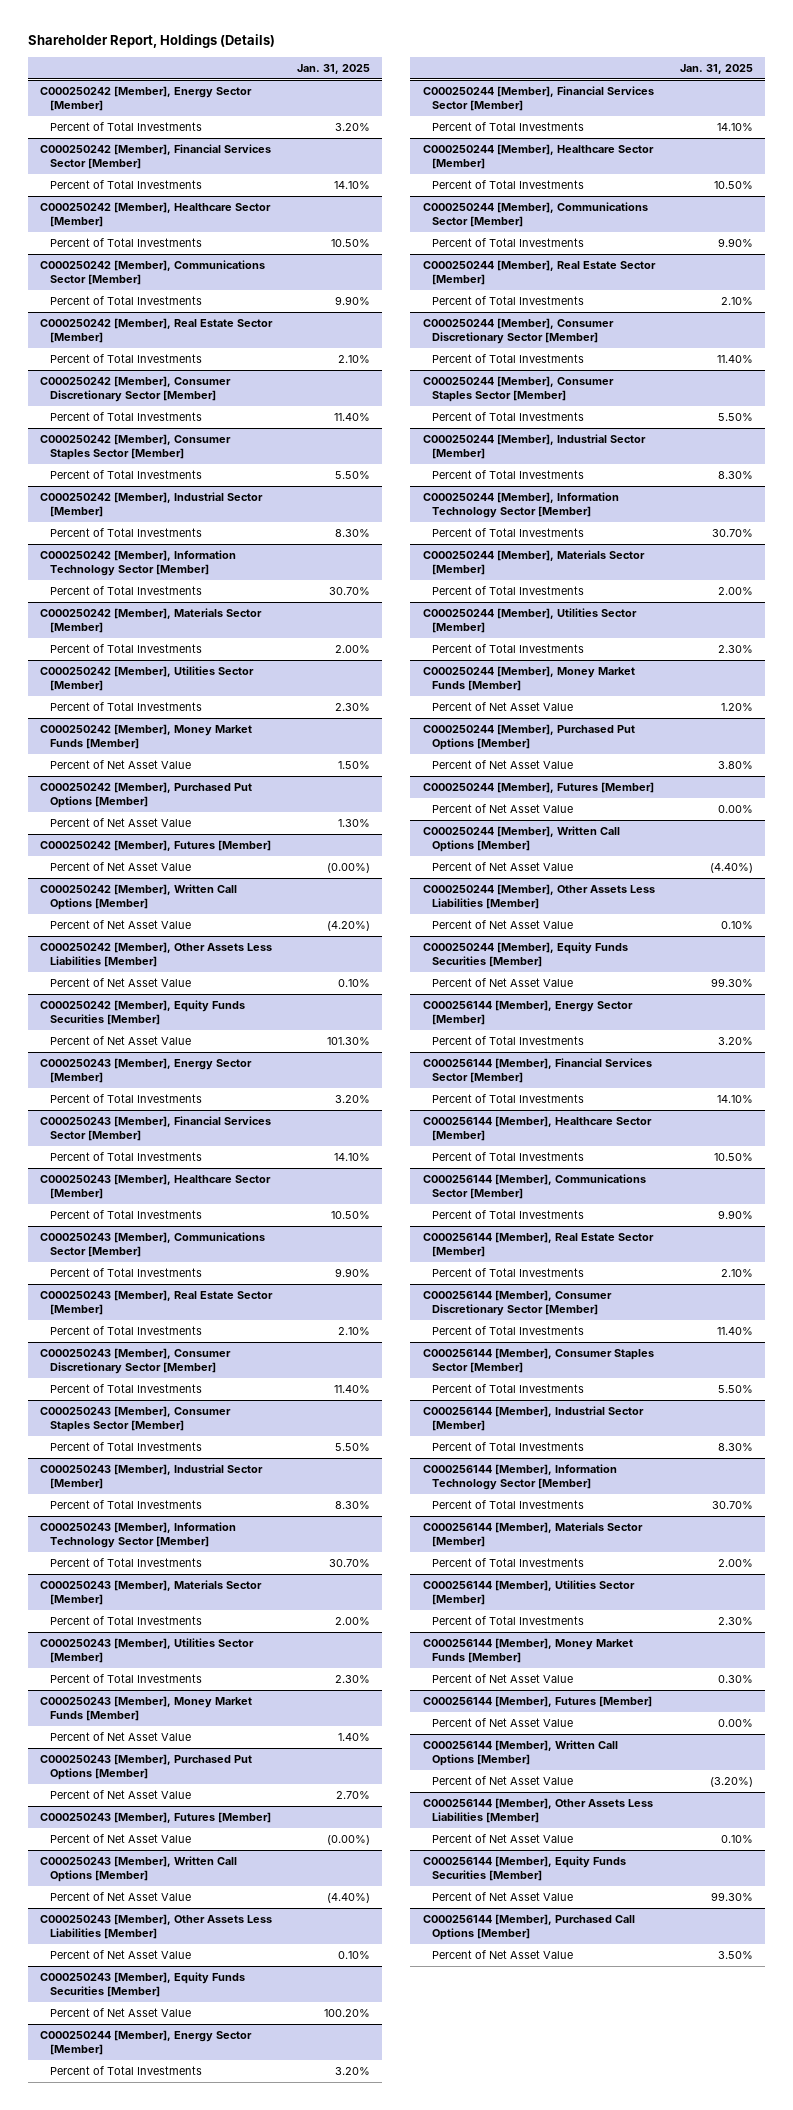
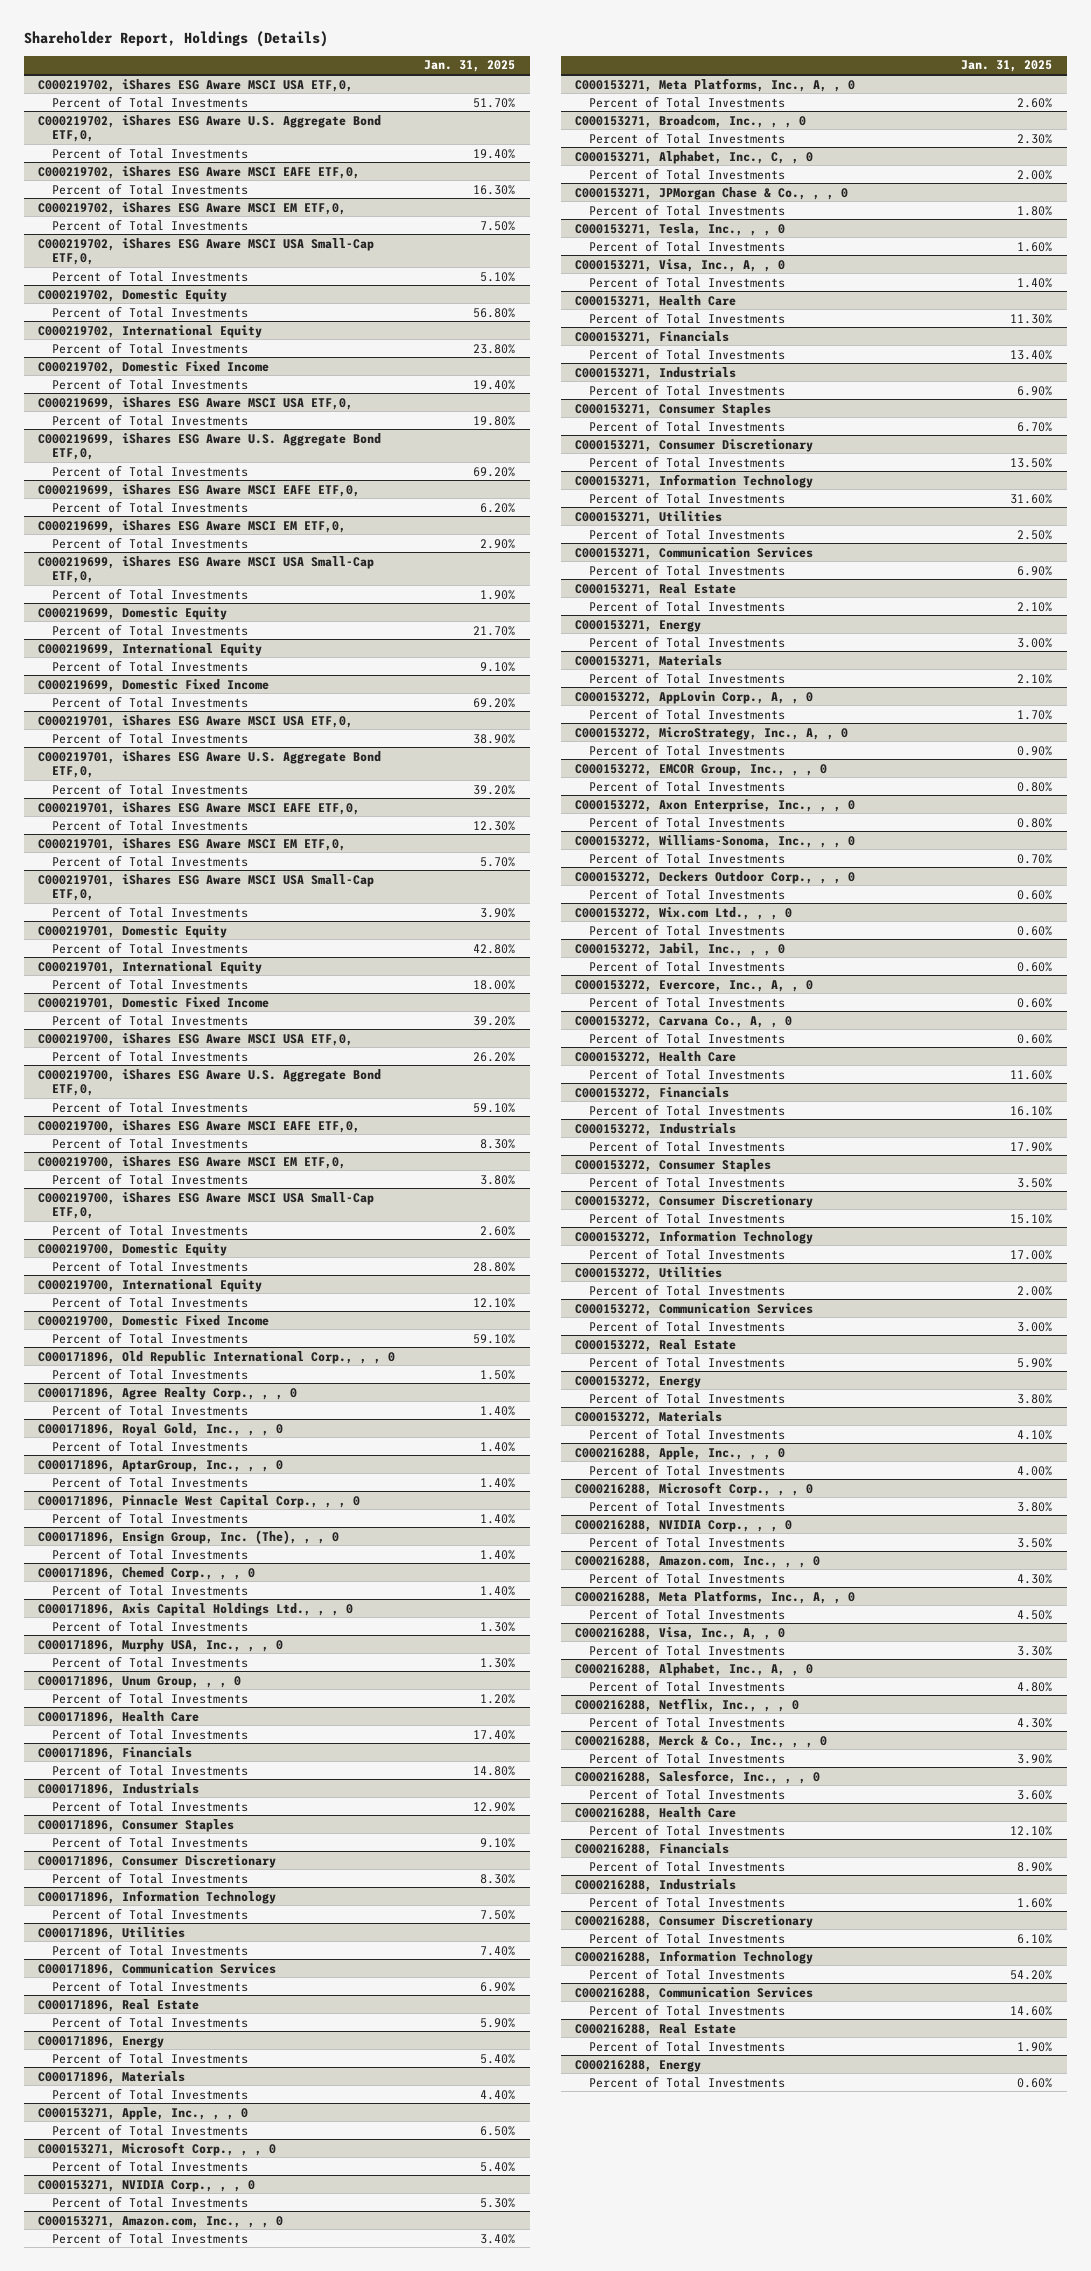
[40,86,253,112] C000250242 [Member], Energy Sector [Member] -> none
[40,144,272,170] C000250242 [Member], Financial Services Sector [Member] -> none
[40,202,272,228] C000250242 [Member], Healthcare Sector [Member] -> none
[40,260,266,286] C000250242 [Member], Communications Sector [Member] -> none
[40,318,274,344] C000250242 [Member], Real Estate Sector [Member] -> none
[40,376,232,403] C000250242 [Member], Consumer Discretionary Sector [Member] -> none
[40,434,232,461] C000250242 [Member], Consumer Staples Sector [Member] -> none
[40,492,264,518] C000250242 [Member], Industrial Sector [Member] -> none
none -> [38,78,354,92] C000219702, iShares ESG Aware MSCI USA ETF,0,
[335,123,371,132] 3.20% -> [473,97,516,108] 51.70%
none -> [38,114,382,143] C000219702, iShares ESG Aware U.S. Aggregate Bond ETF,0,
[334,181,371,190] 14.10% -> [473,148,516,159] 19.40%
none -> [38,165,361,179] C000219702, iShares ESG Aware MSCI EAFE ETF,0,
[331,239,371,248] 10.50% -> [473,184,516,195] 16.30%
none -> [38,201,347,215] C000219702, iShares ESG Aware MSCI EM ETF,0,
[335,296,371,306] 9.90% -> [480,220,516,231] 7.50%
none -> [38,237,375,266] C000219702, iShares ESG Aware MSCI USA Small-Cap ETF,0,
[338,355,371,364] 2.10% -> [480,271,516,282] 5.10%
none -> [38,288,228,302] C000219702, Domestic Equity
[334,413,371,422] 11.40% -> [473,307,516,318] 56.80%
none -> [38,324,263,338] C000219702, International Equity
[335,471,371,480] 5.50% -> [473,343,516,354] 23.80%
none -> [38,360,270,374] C000219702, Domestic Fixed Income
none -> [51,377,248,390] Percent of Total Investments
none -> [38,396,354,410] C000219699, iShares ESG Aware MSCI USA ETF,0,
none -> [51,413,248,426] Percent of Total Investments
none -> [38,432,382,461] C000219699, iShares ESG Aware U.S. Aggregate Bond ETF,0,
none -> [51,464,248,477] Percent of Total Investments
none -> [38,483,361,497] C000219699, iShares ESG Aware MSCI EAFE ETF,0,
none -> [51,500,248,513] Percent of Total Investments
none -> [38,519,347,533] C000219699, iShares ESG Aware MSCI EM ETF,0,
none -> [51,536,248,549] Percent of Total Investments
none -> [38,555,375,584] C000219699, iShares ESG Aware MSCI USA Small-Cap ETF,0,
none -> [51,587,248,600] Percent of Total Investments
none -> [38,606,228,620] C000219699, Domestic Equity
none -> [51,623,248,636] Percent of Total Investments
none -> [38,642,263,656] C000219699, International Equity
none -> [51,659,248,672] Percent of Total Investments
none -> [38,678,270,692] C000219699, Domestic Fixed Income
none -> [51,695,248,708] Percent of Total Investments
none -> [38,714,354,728] C000219701, iShares ESG Aware MSCI USA ETF,0,
none -> [51,731,248,744] Percent of Total Investments
none -> [38,750,382,779] C000219701, iShares ESG Aware U.S. Aggregate Bond ETF,0,
none -> [51,782,248,795] Percent of Total Investments
none -> [38,801,361,815] C000219701, iShares ESG Aware MSCI EAFE ETF,0,
none -> [51,818,248,831] Percent of Total Investments
none -> [38,837,347,851] C000219701, iShares ESG Aware MSCI EM ETF,0,
none -> [51,854,248,867] Percent of Total Investments
none -> [38,873,375,902] C000219701, iShares ESG Aware MSCI USA Small-Cap ETF,0,
none -> [51,905,248,918] Percent of Total Investments
none -> [38,924,228,938] C000219701, Domestic Equity
none -> [51,941,248,954] Percent of Total Investments
none -> [38,960,263,974] C000219701, International Equity
none -> [51,977,248,990] Percent of Total Investments
none -> [38,996,270,1010] C000219701, Domestic Fixed Income
none -> [51,1013,248,1026] Percent of Total Investments
none -> [38,1032,354,1046] C000219700, iShares ESG Aware MSCI USA ETF,0,
none -> [51,1049,248,1062] Percent of Total Investments
none -> [38,1068,382,1097] C000219700, iShares ESG Aware U.S. Aggregate Bond ETF,0,
none -> [51,1100,248,1113] Percent of Total Investments
none -> [38,1119,361,1133] C000219700, iShares ESG Aware MSCI EAFE ETF,0,
[40,550,237,577] C000250242 [Member], Information Technology Sector [Member] -> none
[40,608,263,634] C000250242 [Member], Materials Sector [Member] -> none
[40,666,255,692] C000250242 [Member], Utilities Sector [Member] -> none
[40,724,253,750] C000250242 [Member], Money Market Funds [Member] -> none
[49,760,191,770] Percent of Net Asset Value -> none
[40,782,253,809] C000250242 [Member], Purchased Put Options [Member] -> none
[49,818,191,828] Percent of Net Asset Value -> none
[40,840,272,852] C000250242 [Member], Futures [Member] -> none
[49,862,191,872] Percent of Net Asset Value -> none
[40,884,238,911] C000250242 [Member], Written Call Options [Member] -> none
[49,920,191,930] Percent of Net Asset Value -> none
[40,942,273,968] C000250242 [Member], Other Assets Less Liabilities [Member] -> none
[49,978,191,988] Percent of Net Asset Value -> none
[40,1000,246,1026] C000250242 [Member], Equity Funds Securities [Member] -> none
[49,1036,191,1046] Percent of Net Asset Value -> none
[40,1058,253,1084] C000250243 [Member], Energy Sector [Member] -> none
[40,1116,272,1142] C000250243 [Member], Financial Services Sector [Member] -> none
[40,1174,272,1200] C000250243 [Member], Healthcare Sector [Member] -> none
[40,1232,266,1258] C000250243 [Member], Communications Sector [Member] -> none
[40,1290,274,1316] C000250243 [Member], Real Estate Sector [Member] -> none
[40,1348,232,1375] C000250243 [Member], Consumer Discretionary Sector [Member] -> none
[40,1406,232,1433] C000250243 [Member], Consumer Staples Sector [Member] -> none
[40,1464,264,1490] C000250243 [Member], Industrial Sector [Member] -> none
none -> [38,1155,347,1169] C000219700, iShares ESG Aware MSCI EM ETF,0,
[329,587,371,596] 30.70% -> [480,1174,516,1185] 3.80%
none -> [38,1191,375,1220] C000219700, iShares ESG Aware MSCI USA Small-Cap ETF,0,
[335,645,371,654] 2.00% -> [480,1225,516,1236] 2.60%
none -> [38,1242,228,1256] C000219700, Domestic Equity
[335,703,371,712] 2.30% -> [473,1261,516,1272] 28.80%
none -> [38,1278,263,1292] C000219700, International Equity
[335,1095,371,1104] 3.20% -> [473,1297,516,1308] 12.10%
none -> [38,1314,270,1328] C000219700, Domestic Fixed Income
[334,1153,371,1162] 14.10% -> [473,1333,516,1344] 59.10%
none -> [38,1350,396,1364] C000171896, Old Republic International Corp., , , 0
[331,1211,371,1220] 10.50% -> [480,1369,516,1380] 1.50%
none -> [38,1386,298,1400] C000171896, Agree Realty Corp., , , 0
[335,1268,371,1278] 9.90% -> [480,1405,516,1416] 1.40%
none -> [38,1422,284,1436] C000171896, Royal Gold, Inc., , , 0
[338,1327,371,1336] 2.10% -> [480,1441,516,1452] 1.40%
none -> [38,1459,284,1472] C000171896, AptarGroup, Inc., , , 0
[334,1385,371,1394] 11.40% -> [480,1477,516,1488] 1.40%
none -> [38,1494,361,1508] C000171896, Pinnacle West Capital Corp., , , 0
[335,1443,371,1452] 5.50% -> [480,1513,516,1524] 1.40%
none -> [38,1529,340,1544] C000171896, Ensign Group, Inc. (The), , , 0
none -> [51,1547,248,1560] Percent of Total Investments
none -> [38,1566,256,1580] C000171896, Chemed Corp., , , 0
none -> [51,1583,248,1596] Percent of Total Investments
none -> [38,1602,354,1616] C000171896, Axis Capital Holdings Ltd., , , 0
none -> [51,1619,248,1632] Percent of Total Investments
none -> [38,1638,284,1652] C000171896, Murphy USA, Inc., , , 0
none -> [51,1655,248,1668] Percent of Total Investments
none -> [38,1675,242,1688] C000171896, Unum Group, , , 0
none -> [51,1691,248,1704] Percent of Total Investments
none -> [38,1710,200,1724] C000171896, Health Care
none -> [51,1727,248,1740] Percent of Total Investments
none -> [38,1746,193,1760] C000171896, Financials
none -> [51,1763,248,1776] Percent of Total Investments
none -> [38,1782,200,1796] C000171896, Industrials
none -> [51,1799,248,1812] Percent of Total Investments
none -> [38,1818,235,1832] C000171896, Consumer Staples
none -> [51,1835,248,1848] Percent of Total Investments
none -> [38,1854,277,1868] C000171896, Consumer Discretionary
[40,1522,237,1549] C000250243 [Member], Information Technology Sector [Member] -> none
[40,1580,263,1606] C000250243 [Member], Materials Sector [Member] -> none
[40,1638,255,1664] C000250243 [Member], Utilities Sector [Member] -> none
none -> [38,1889,277,1904] C000171896, Information Technology
[329,1559,371,1568] 30.70% -> [480,1909,516,1920] 7.50%
none -> [38,1926,186,1940] C000171896, Utilities
[335,1617,371,1626] 2.00% -> [480,1945,516,1956] 7.40%
none -> [38,1962,277,1976] C000171896, Communication Services
none -> [51,1979,248,1992] Percent of Total Investments
none -> [38,1998,200,2012] C000171896, Real Estate
none -> [51,2015,248,2028] Percent of Total Investments
none -> [38,2035,165,2048] C000171896, Energy
none -> [51,2051,248,2064] Percent of Total Investments
none -> [38,2070,186,2084] C000171896, Materials
none -> [51,2087,248,2100] Percent of Total Investments
none -> [38,2106,249,2120] C000153271, Apple, Inc., , , 0
none -> [51,2123,248,2136] Percent of Total Investments
none -> [38,2141,277,2156] C000153271, Microsoft Corp., , , 0
none -> [51,2159,248,2172] Percent of Total Investments
none -> [38,2179,256,2192] C000153271, NVIDIA Corp., , , 0
none -> [51,2195,248,2208] Percent of Total Investments
none -> [38,2215,284,2228] C000153271, Amazon.com, Inc., , , 0
none -> [51,2231,248,2244] Percent of Total Investments
none -> [575,77,856,92] C000153271, Meta Platforms, Inc., A, , 0
none -> [588,95,785,108] Percent of Total Investments
none -> [575,114,807,128] C000153271, Broadcom, Inc., , , 0
[40,1696,253,1722] C000250243 [Member], Money Market Funds [Member] -> none
[49,1732,191,1742] Percent of Net Asset Value -> none
[40,1754,253,1781] C000250243 [Member], Purchased Put Options [Member] -> none
[49,1790,191,1800] Percent of Net Asset Value -> none
[40,1812,272,1824] C000250243 [Member], Futures [Member] -> none
[49,1834,191,1844] Percent of Net Asset Value -> none
[40,1856,238,1883] C000250243 [Member], Written Call Options [Member] -> none
[49,1892,191,1902] Percent of Net Asset Value -> none
[40,1914,273,1940] C000250243 [Member], Other Assets Less Liabilities [Member] -> none
[49,1950,191,1960] Percent of Net Asset Value -> none
[40,1972,246,1998] C000250243 [Member], Equity Funds Securities [Member] -> none
[49,2008,191,2018] Percent of Net Asset Value -> none
[40,2030,253,2056] C000250244 [Member], Energy Sector [Member] -> none
[49,2066,202,2076] Percent of Total Investments -> none
[422,86,654,112] C000250244 [Member], Financial Services Sector [Member] -> none
[432,122,585,132] Percent of Total Investments -> none
[422,144,654,170] C000250244 [Member], Healthcare Sector [Member] -> none
[432,180,585,190] Percent of Total Investments -> none
[422,202,648,228] C000250244 [Member], Communications Sector [Member] -> none
[432,238,585,248] Percent of Total Investments -> none
[422,260,656,286] C000250244 [Member], Real Estate Sector [Member] -> none
[432,296,585,306] Percent of Total Investments -> none
[422,318,614,345] C000250244 [Member], Consumer Discretionary Sector [Member] -> none
[432,354,585,364] Percent of Total Investments -> none
[422,376,614,403] C000250244 [Member], Consumer Staples Sector [Member] -> none
[432,412,585,422] Percent of Total Investments -> none
[422,434,646,460] C000250244 [Member], Industrial Sector [Member] -> none
[432,470,585,480] Percent of Total Investments -> none
[422,492,619,519] C000250244 [Member], Information Technology Sector [Member] -> none
[432,528,585,538] Percent of Total Investments -> none
[422,550,645,576] C000250244 [Member], Materials Sector [Member] -> none
none -> [575,150,814,164] C000153271, Alphabet, Inc., C, , 0
[422,608,637,634] C000250244 [Member], Utilities Sector [Member] -> none
[422,666,635,692] C000250244 [Member], Money Market Funds [Member] -> none
[432,702,574,712] Percent of Net Asset Value -> none
[422,724,635,751] C000250244 [Member], Purchased Put Options [Member] -> none
[432,760,574,770] Percent of Net Asset Value -> none
[422,782,654,794] C000250244 [Member], Futures [Member] -> none
[432,804,574,814] Percent of Net Asset Value -> none
[422,826,620,853] C000250244 [Member], Written Call Options [Member] -> none
[432,862,574,872] Percent of Net Asset Value -> none
[422,884,655,910] C000250244 [Member], Other Assets Less Liabilities [Member] -> none
[432,920,574,930] Percent of Net Asset Value -> none
[422,942,628,968] C000250244 [Member], Equity Funds Securities [Member] -> none
[432,978,574,988] Percent of Net Asset Value -> none
[422,1000,633,1026] C000256144 [Member], Energy Sector [Member] -> none
[422,1058,652,1084] C000256144 [Member], Financial Services Sector [Member] -> none
[422,1116,652,1142] C000256144 [Member], Healthcare Sector [Member] -> none
[422,1174,646,1200] C000256144 [Member], Communications Sector [Member] -> none
[422,1232,654,1258] C000256144 [Member], Real Estate Sector [Member] -> none
none -> [575,186,849,200] C000153271, JPMorgan Chase & Co., , , 0
[717,645,753,654] 2.30% -> [1017,205,1053,216] 1.80%
none -> [575,222,786,236] C000153271, Tesla, Inc., , , 0
[717,1037,753,1046] 3.20% -> [1017,241,1053,252] 1.60%
none -> [575,258,786,272] C000153271, Visa, Inc., A, , 0
[716,1095,753,1104] 14.10% -> [1017,277,1053,288] 1.40%
none -> [575,294,737,308] C000153271, Health Care
[713,1153,753,1162] 10.50% -> [1010,313,1053,324] 11.30%
none -> [575,330,730,344] C000153271, Financials
[717,1210,753,1220] 9.90% -> [1010,349,1053,360] 13.40%
none -> [575,366,737,380] C000153271, Industrials
none -> [588,383,785,396] Percent of Total Investments
none -> [575,402,772,416] C000153271, Consumer Staples
none -> [588,419,785,432] Percent of Total Investments
none -> [575,438,814,452] C000153271, Consumer Discretionary
none -> [588,455,785,468] Percent of Total Investments
none -> [575,473,814,488] C000153271, Information Technology
none -> [588,491,785,504] Percent of Total Investments
none -> [575,510,723,524] C000153271, Utilities
none -> [588,527,785,540] Percent of Total Investments
none -> [575,546,814,560] C000153271, Communication Services
none -> [588,563,785,576] Percent of Total Investments
none -> [575,582,737,596] C000153271, Real Estate
[422,1290,612,1317] C000256144 [Member], Consumer Discretionary Sector [Member] -> none
[422,1348,654,1374] C000256144 [Member], Consumer Staples Sector [Member] -> none
[422,1406,644,1432] C000256144 [Member], Industrial Sector [Member] -> none
[422,1464,617,1491] C000256144 [Member], Information Technology Sector [Member] -> none
[422,1522,643,1548] C000256144 [Member], Materials Sector [Member] -> none
none -> [575,619,702,632] C000153271, Energy
[716,1327,753,1336] 11.40% -> [1017,637,1053,648] 3.00%
none -> [575,654,723,668] C000153271, Materials
[717,1385,753,1394] 5.50% -> [1017,673,1053,684] 2.10%
none -> [575,690,814,704] C000153272, AppLovin Corp., A, , 0
[717,1443,753,1452] 8.30% -> [1017,709,1053,720] 1.70%
none -> [575,726,849,740] C000153272, MicroStrategy, Inc., A, , 0
[711,1501,753,1510] 30.70% -> [1017,745,1053,756] 0.90%
none -> [575,763,828,776] C000153272, EMCOR Group, Inc., , , 0
none -> [588,779,785,792] Percent of Total Investments
none -> [575,798,856,812] C000153272, Axon Enterprise, Inc., , , 0
none -> [588,815,785,828] Percent of Total Investments
none -> [575,834,856,848] C000153272, Williams-Sonoma, Inc., , , 0
none -> [588,851,785,864] Percent of Total Investments
none -> [575,870,856,884] C000153272, Deckers Outdoor Corp., , , 0
none -> [588,887,785,900] Percent of Total Investments
none -> [575,906,793,920] C000153272, Wix.com Ltd., , , 0
none -> [588,923,785,936] Percent of Total Investments
none -> [575,942,786,956] C000153272, Jabil, Inc., , , 0
none -> [588,959,785,972] Percent of Total Investments
none -> [575,979,814,992] C000153272, Evercore, Inc., A, , 0
none -> [588,995,785,1008] Percent of Total Investments
none -> [575,1015,793,1028] C000153272, Carvana Co., A, , 0
none -> [588,1031,785,1044] Percent of Total Investments
none -> [575,1050,737,1064] C000153272, Health Care
none -> [588,1067,785,1080] Percent of Total Investments
none -> [575,1086,730,1100] C000153272, Financials
none -> [588,1103,785,1116] Percent of Total Investments
none -> [575,1122,737,1136] C000153272, Industrials
none -> [588,1139,785,1152] Percent of Total Investments
none -> [575,1158,772,1172] C000153272, Consumer Staples
none -> [588,1175,785,1188] Percent of Total Investments
none -> [575,1194,814,1208] C000153272, Consumer Discretionary
none -> [588,1211,785,1224] Percent of Total Investments
none -> [575,1229,814,1244] C000153272, Information Technology
none -> [588,1247,785,1260] Percent of Total Investments
none -> [575,1266,723,1280] C000153272, Utilities
[422,1580,635,1606] C000256144 [Member], Utilities Sector [Member] -> none
[422,1638,633,1664] C000256144 [Member], Money Market Funds [Member] -> none
[432,1674,574,1684] Percent of Net Asset Value -> none
[422,1696,652,1708] C000256144 [Member], Futures [Member] -> none
[432,1718,574,1728] Percent of Net Asset Value -> none
[422,1740,618,1767] C000256144 [Member], Written Call Options [Member] -> none
[432,1776,574,1786] Percent of Net Asset Value -> none
[422,1798,653,1824] C000256144 [Member], Other Assets Less Liabilities [Member] -> none
[432,1834,574,1844] Percent of Net Asset Value -> none
[422,1856,626,1882] C000256144 [Member], Equity Funds Securities [Member] -> none
[432,1892,574,1902] Percent of Net Asset Value -> none
[422,1914,635,1941] C000256144 [Member], Purchased Call Options [Member] -> none
[432,1950,574,1960] Percent of Net Asset Value -> none
none -> [575,1302,814,1316] C000153272, Communication Services
[717,1617,753,1626] 2.30% -> [1017,1321,1053,1332] 3.00%
none -> [575,1338,737,1352] C000153272, Real Estate
none -> [588,1355,785,1368] Percent of Total Investments
none -> [575,1375,702,1388] C000153272, Energy
none -> [588,1391,785,1404] Percent of Total Investments
none -> [575,1410,723,1424] C000153272, Materials
none -> [588,1427,785,1440] Percent of Total Investments
none -> [575,1446,786,1460] C000216288, Apple, Inc., , , 0
none -> [588,1463,785,1476] Percent of Total Investments
none -> [575,1481,814,1496] C000216288, Microsoft Corp., , , 0
none -> [588,1499,785,1512] Percent of Total Investments
none -> [575,1519,793,1532] C000216288, NVIDIA Corp., , , 0
none -> [588,1535,785,1548] Percent of Total Investments
none -> [575,1555,821,1568] C000216288, Amazon.com, Inc., , , 0
none -> [588,1571,785,1584] Percent of Total Investments
none -> [575,1589,856,1604] C000216288, Meta Platforms, Inc., A, , 0
none -> [588,1607,785,1620] Percent of Total Investments
none -> [575,1626,786,1640] C000216288, Visa, Inc., A, , 0
none -> [588,1643,785,1656] Percent of Total Investments
none -> [575,1662,814,1676] C000216288, Alphabet, Inc., A, , 0
none -> [588,1679,785,1692] Percent of Total Investments
none -> [575,1697,800,1712] C000216288, Netflix, Inc., , , 0
none -> [588,1715,785,1728] Percent of Total Investments
none -> [575,1734,828,1748] C000216288, Merck & Co., Inc., , , 0
none -> [588,1751,785,1764] Percent of Total Investments
none -> [575,1769,821,1784] C000216288, Salesforce, Inc., , , 0
none -> [588,1787,785,1800] Percent of Total Investments
none -> [575,1806,737,1820] C000216288, Health Care
none -> [588,1823,785,1836] Percent of Total Investments
none -> [575,1842,730,1856] C000216288, Financials
none -> [588,1859,785,1872] Percent of Total Investments
none -> [575,1878,737,1892] C000216288, Industrials
none -> [588,1895,785,1908] Percent of Total Investments
none -> [575,1914,814,1928] C000216288, Consumer Discretionary
none -> [588,1931,785,1944] Percent of Total Investments
none -> [575,1949,814,1964] C000216288, Information Technology
none -> [588,1967,785,1980] Percent of Total Investments
none -> [575,1986,814,2000] C000216288, Communication Services
none -> [588,2003,785,2016] Percent of Total Investments
none -> [575,2022,737,2036] C000216288, Real Estate
none -> [588,2039,785,2052] Percent of Total Investments
none -> [575,2059,702,2072] C000216288, Energy
none -> [588,2075,785,2088] Percent of Total Investments

